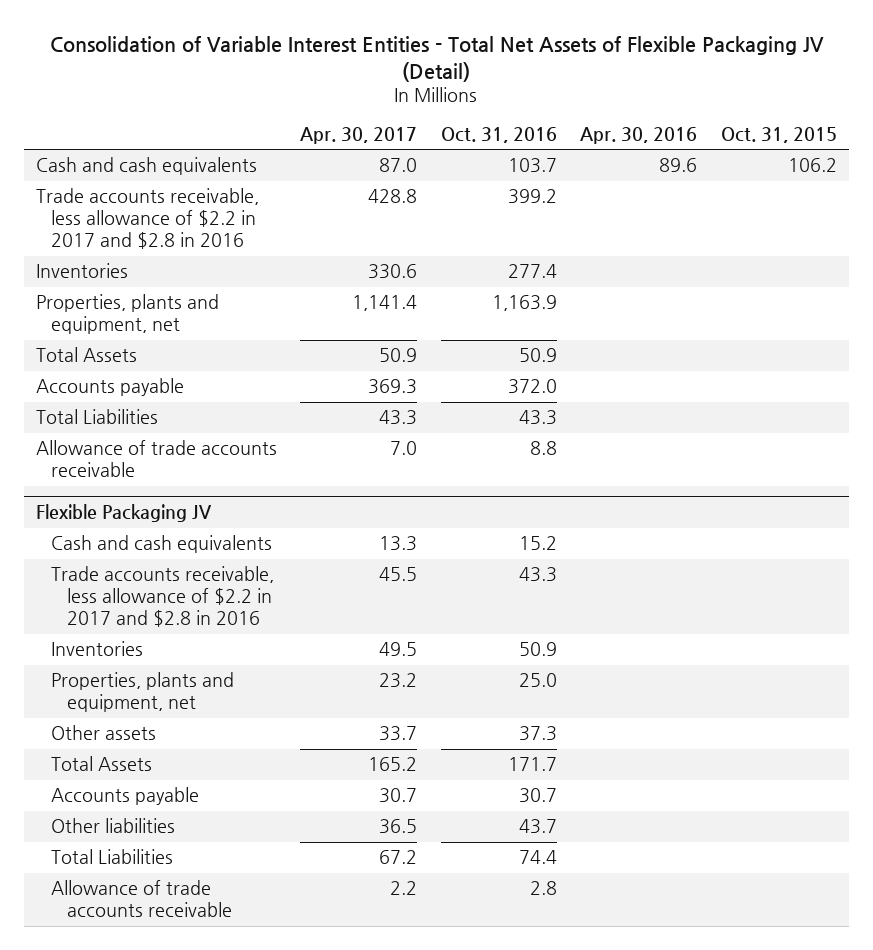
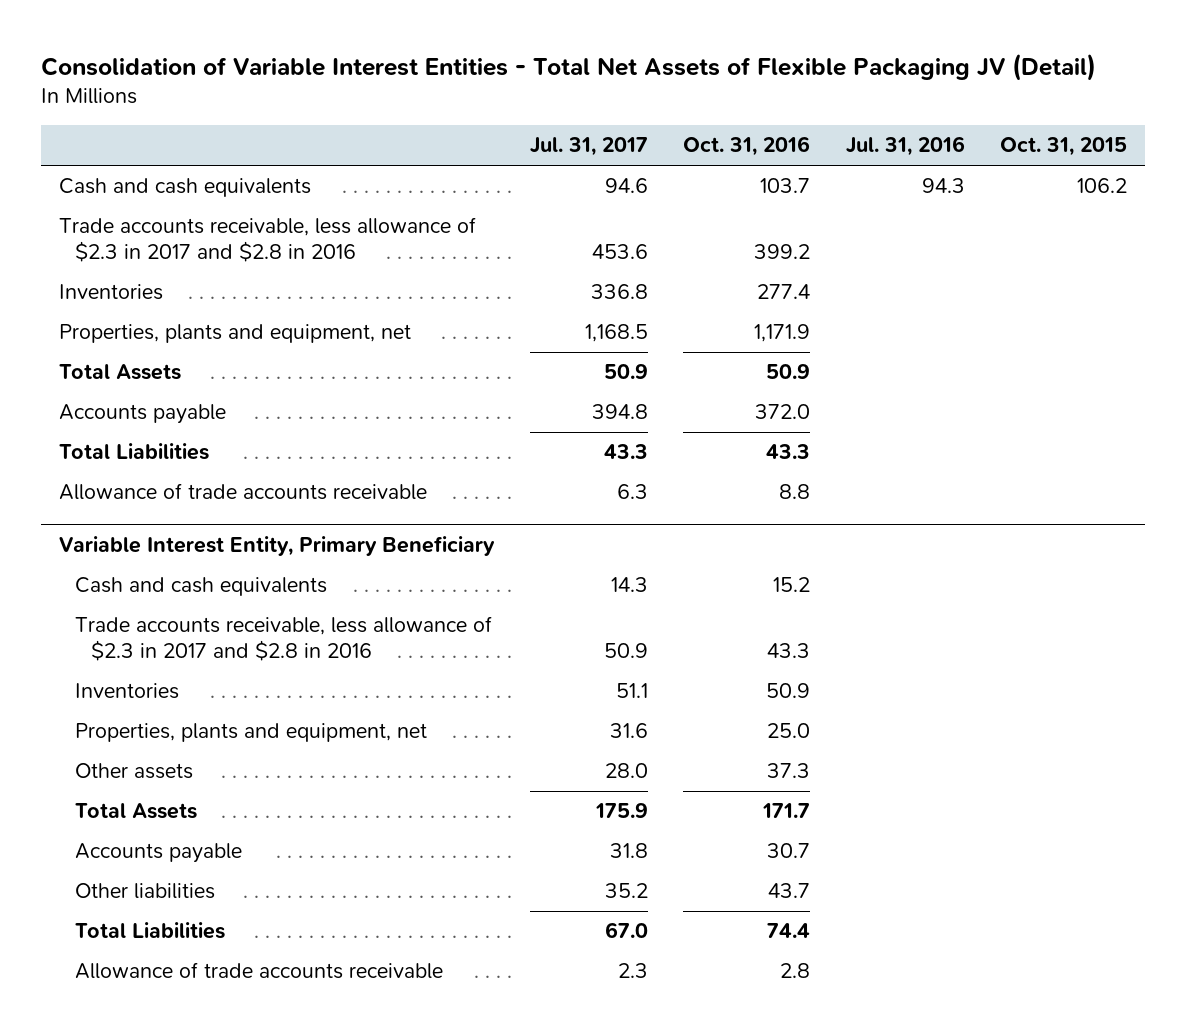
[300,126,418,144] Apr. 30, 2017 -> none
[580,126,698,144] Apr. 30, 2016 -> none
none -> [529,137,648,157] Jul. 31, 2017
none -> [845,136,965,157] Jul. 31, 2016
[35,188,259,250] Trade accounts receivable, less allowance of $2.2 in 2017 and $2.8 in 2016 -> [59,217,477,263] Trade accounts receivable, less allowance of $2.3 in 2017 and $2.8 in 2016
[491,295,557,312] 1,163.9 -> [754,324,811,343] 1,171.9
[35,504,212,523] Flexible Packaging JV -> none
none -> [59,536,496,557] Variable Interest Entity, Primary Beneficiary
[51,566,275,628] Trade accounts receivable, less allowance of $2.2 in 2017 and $2.8 in 2016 -> [75,616,493,662] Trade accounts receivable, less allowance of $2.3 in 2017 and $2.8 in 2016

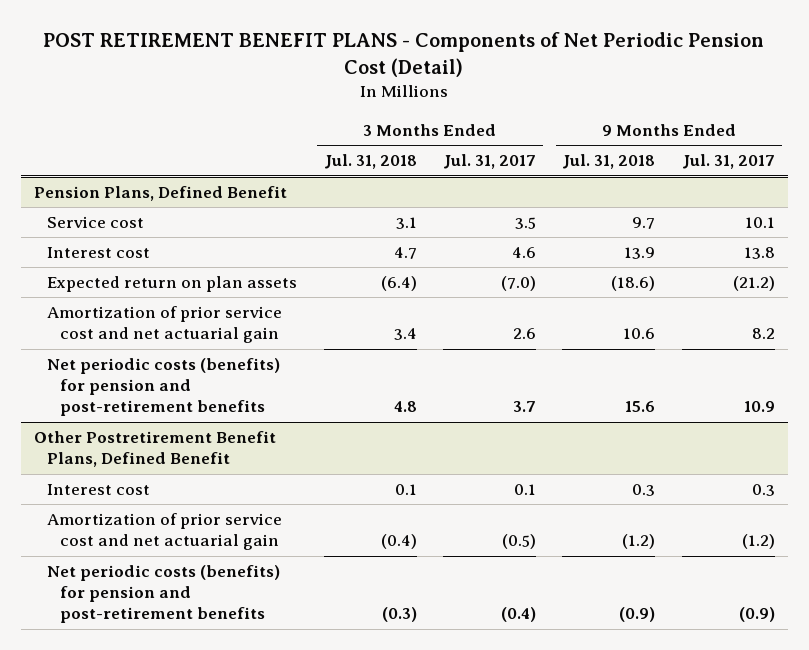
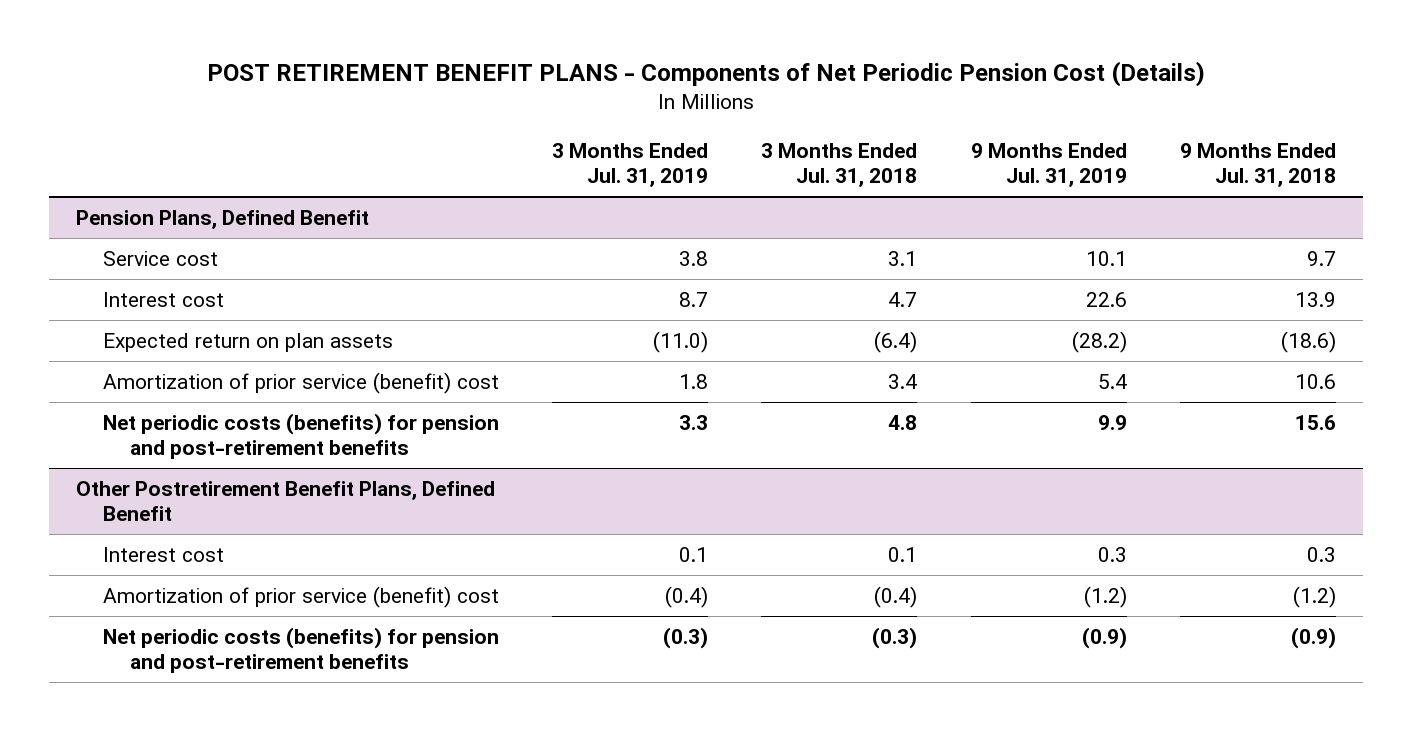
[43,32,765,78] POST RETIREMENT BENEFIT PLANS - Components of Net Periodic Pension Cost (Detail) -> [206,61,1205,88] POST RETIREMENT BENEFIT PLANS - Components of Net Periodic Pension Cost (Details)
[443,154,537,170] Jul. 31, 2017 -> none
[681,154,775,170] Jul. 31, 2017 -> none
none -> [552,143,709,188] 3 Months Ended Jul. 31, 2019
none -> [970,143,1127,188] 9 Months Ended Jul. 31, 2019
[47,306,283,344] Amortization of prior service cost and net actuarial gain -> [102,372,499,395] Amortization of prior service (benefit) cost
[47,513,283,551] Amortization of prior service cost and net actuarial gain -> [102,586,499,609] Amortization of prior service (benefit) cost

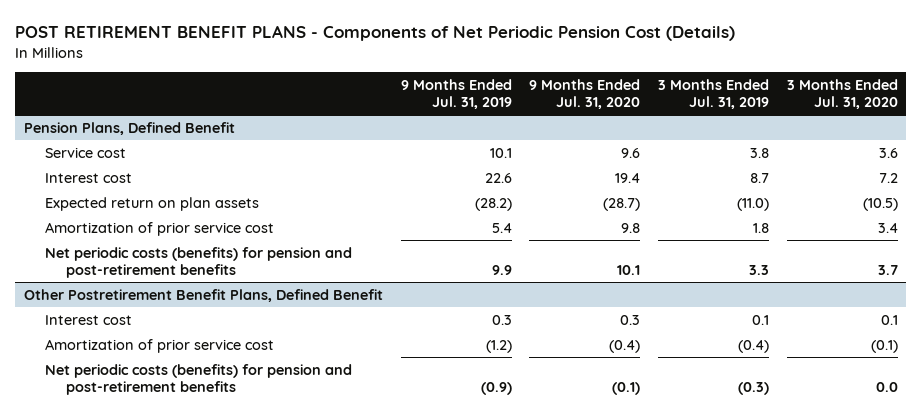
[761,143,918,188] 3 Months Ended Jul. 31, 2018 -> none
[1180,143,1337,188] 9 Months Ended Jul. 31, 2018 -> none
none -> [529,78,641,109] 9 Months Ended Jul. 31, 2020
none -> [786,78,898,109] 3 Months Ended Jul. 31, 2020
[102,372,499,395] Amortization of prior service (benefit) cost -> [44,221,274,236] Amortization of prior service cost
[102,586,499,609] Amortization of prior service (benefit) cost -> [44,338,274,353] Amortization of prior service cost

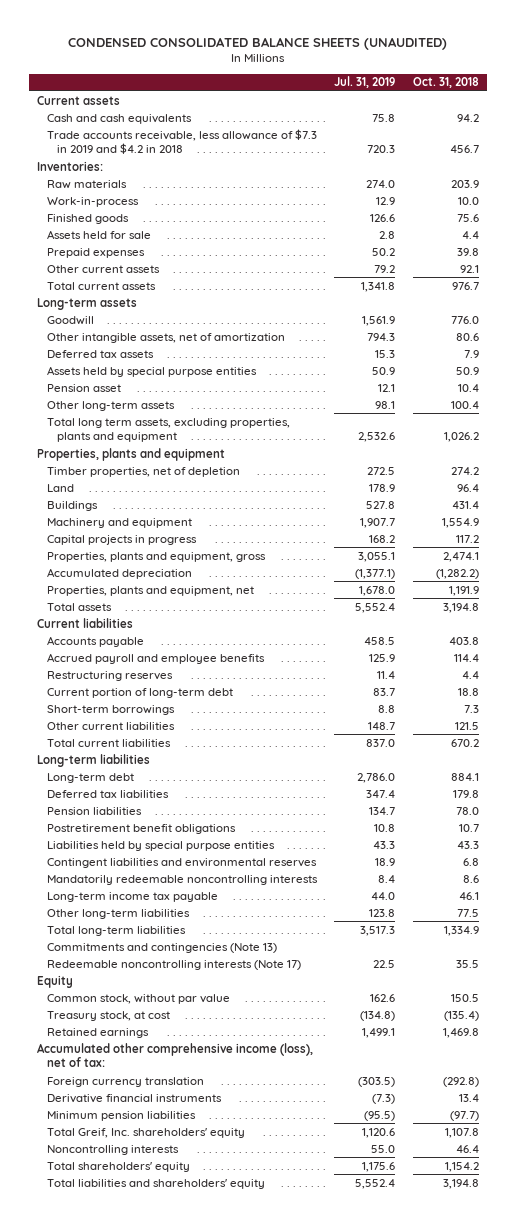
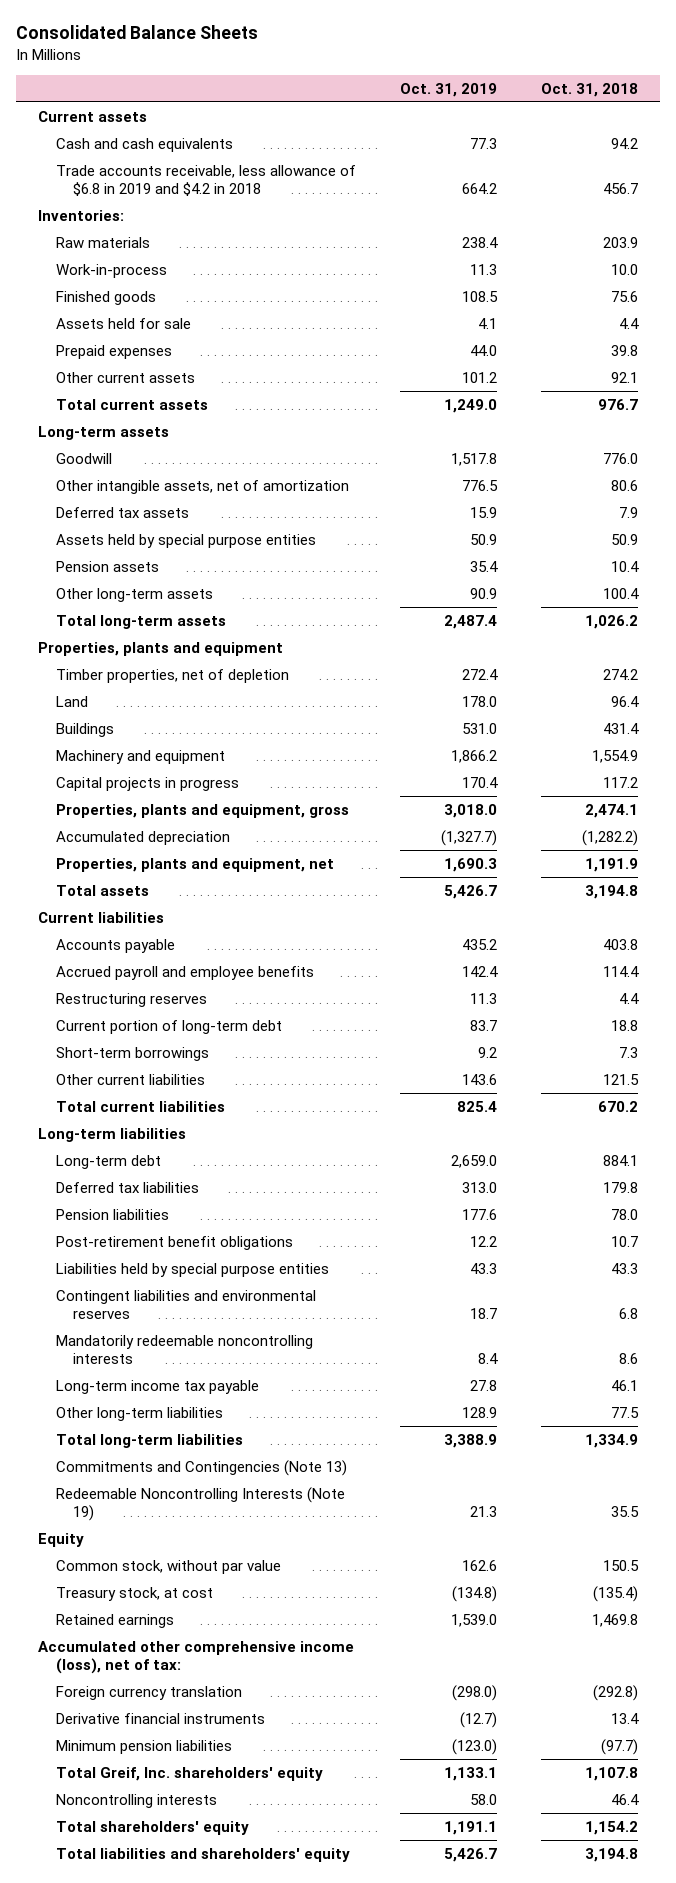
[68,36,448,50] CONDENSED CONSOLIDATED BALANCE SHEETS (UNAUDITED) -> [15,25,258,40] Consolidated Balance Sheets
[334,76,396,89] Jul. 31, 2019 -> none
none -> [399,82,497,97] Oct. 31, 2019
[47,128,318,154] Trade accounts receivable, less allowance of $7.3 in 2019 and $4.2 in 2018 -> [55,164,356,196] Trade accounts receivable, less allowance of $6.8 in 2019 and $4.2 in 2018
[47,383,122,392] Pension asset -> [55,560,159,572] Pension assets
[47,417,291,442] Total long term assets, excluding properties, plants and equipment -> [55,614,226,629] Total long-term assets
[47,823,237,834] Postretirement benefit obligations -> [55,1235,293,1250] Post-retirement benefit obligations
[47,942,278,953] Commitments and contingencies (Note 13) -> [55,1459,347,1476] Commitments and Contingencies (Note 13)
[47,959,302,970] Redeemable noncontrolling interests (Note 17) -> [55,1486,345,1521] Redeemable Noncontrolling Interests (Note 19)

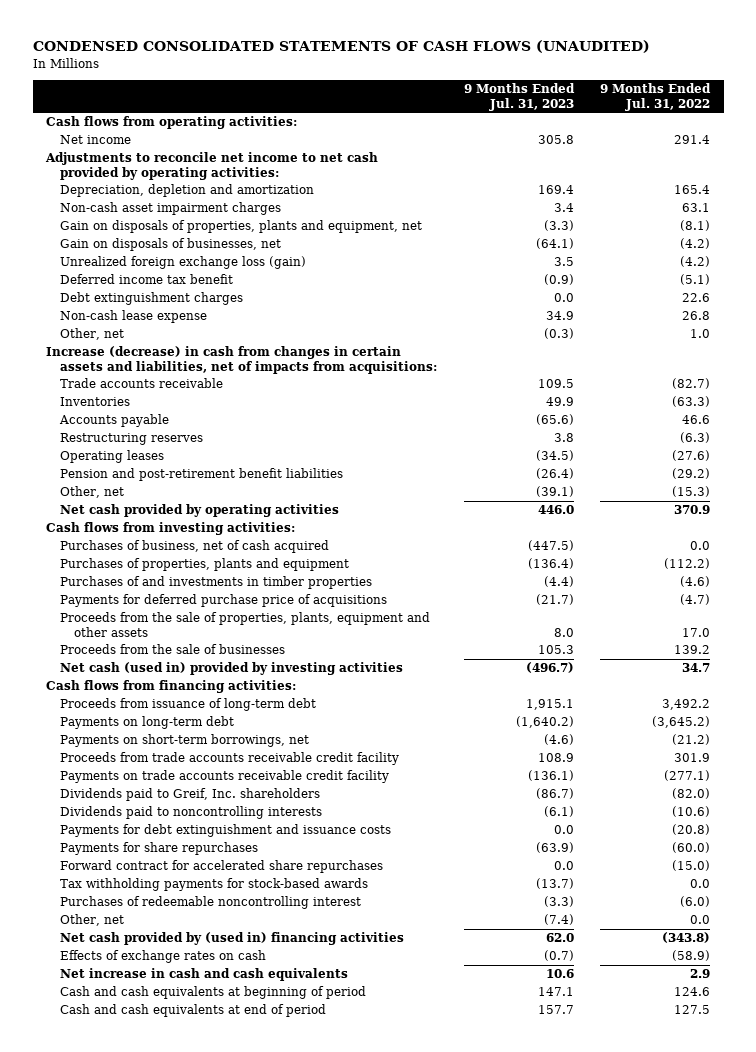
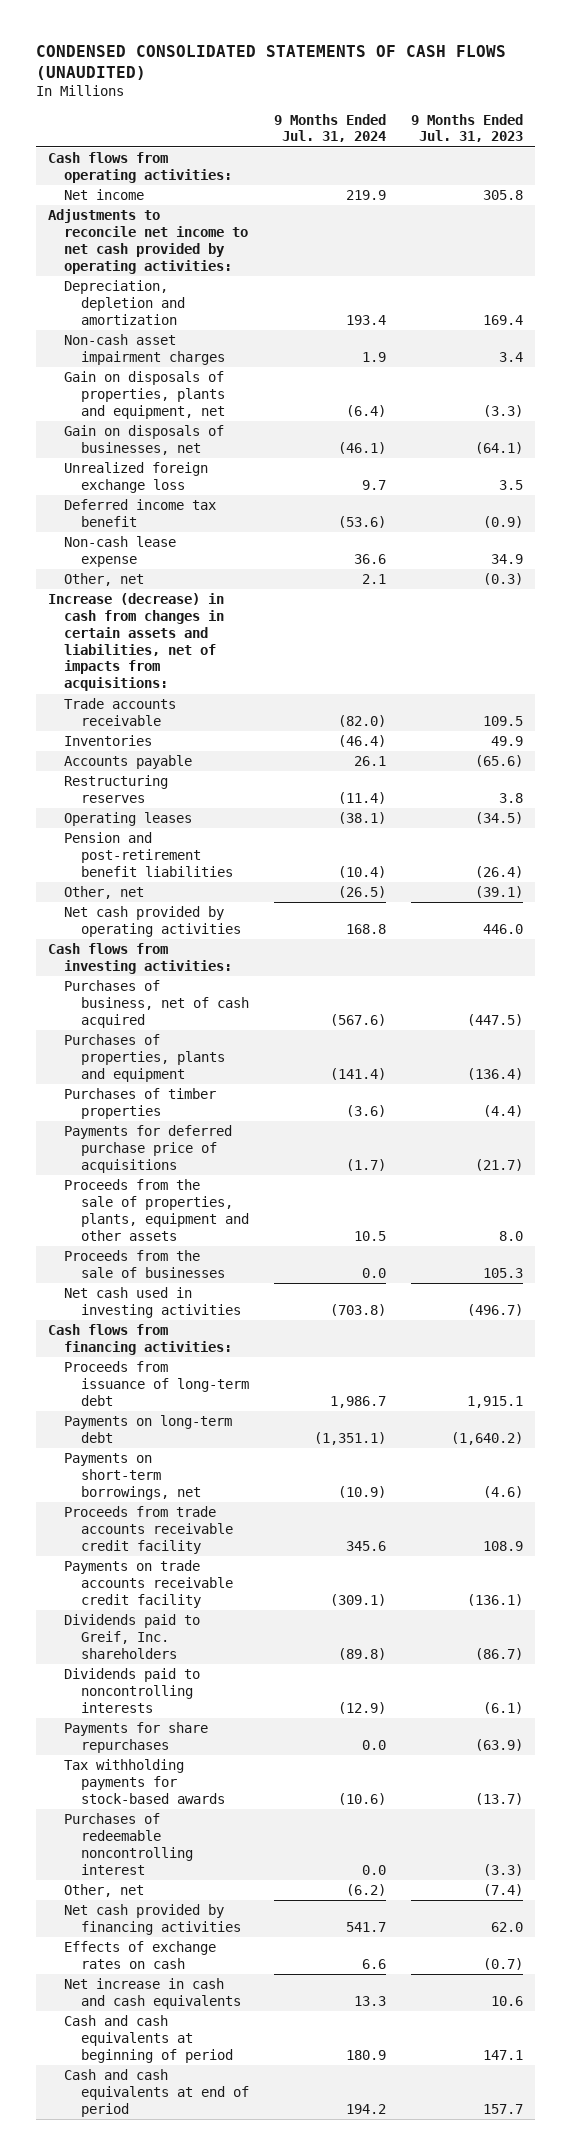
[600,83,712,111] 9 Months Ended Jul. 31, 2022 -> none
none -> [273,113,386,143] 9 Months Ended Jul. 31, 2024
[60,256,307,270] Unrealized foreign exchange loss (gain) -> [64,462,209,493] Unrealized foreign exchange loss
[60,292,244,306] Debt extinguishment charges -> none
[60,576,373,590] Purchases of and investments in timber properties -> [64,1088,217,1119] Purchases of timber properties
[60,662,404,676] Net cash (used in) provided by investing activities -> [64,1287,241,1318] Net cash used in investing activities
[60,824,392,838] Payments for debt extinguishment and issuance costs -> none
[60,860,384,874] Forward contract for accelerated share repurchases -> none
[60,932,405,946] Net cash provided by (used in) financing activities -> [64,1904,241,1935] Net cash provided by financing activities

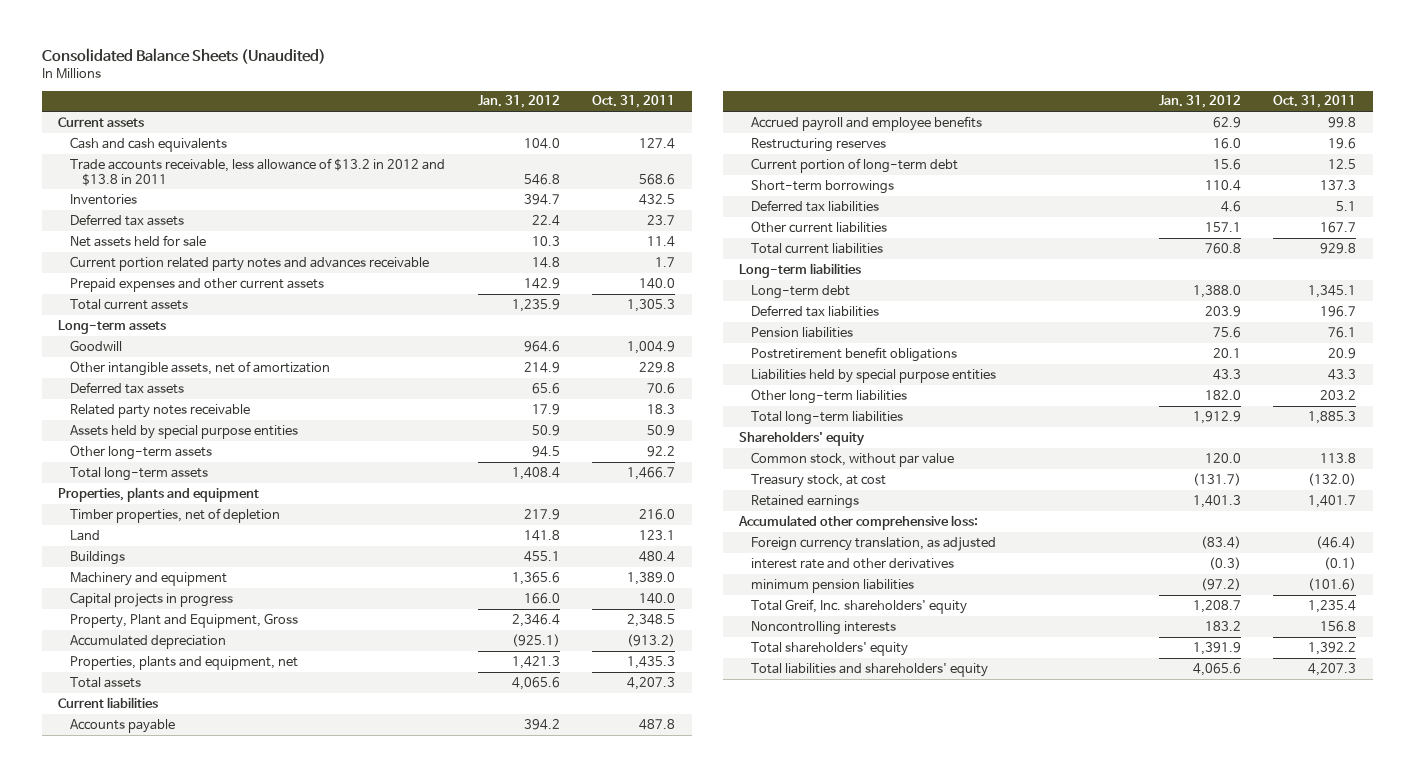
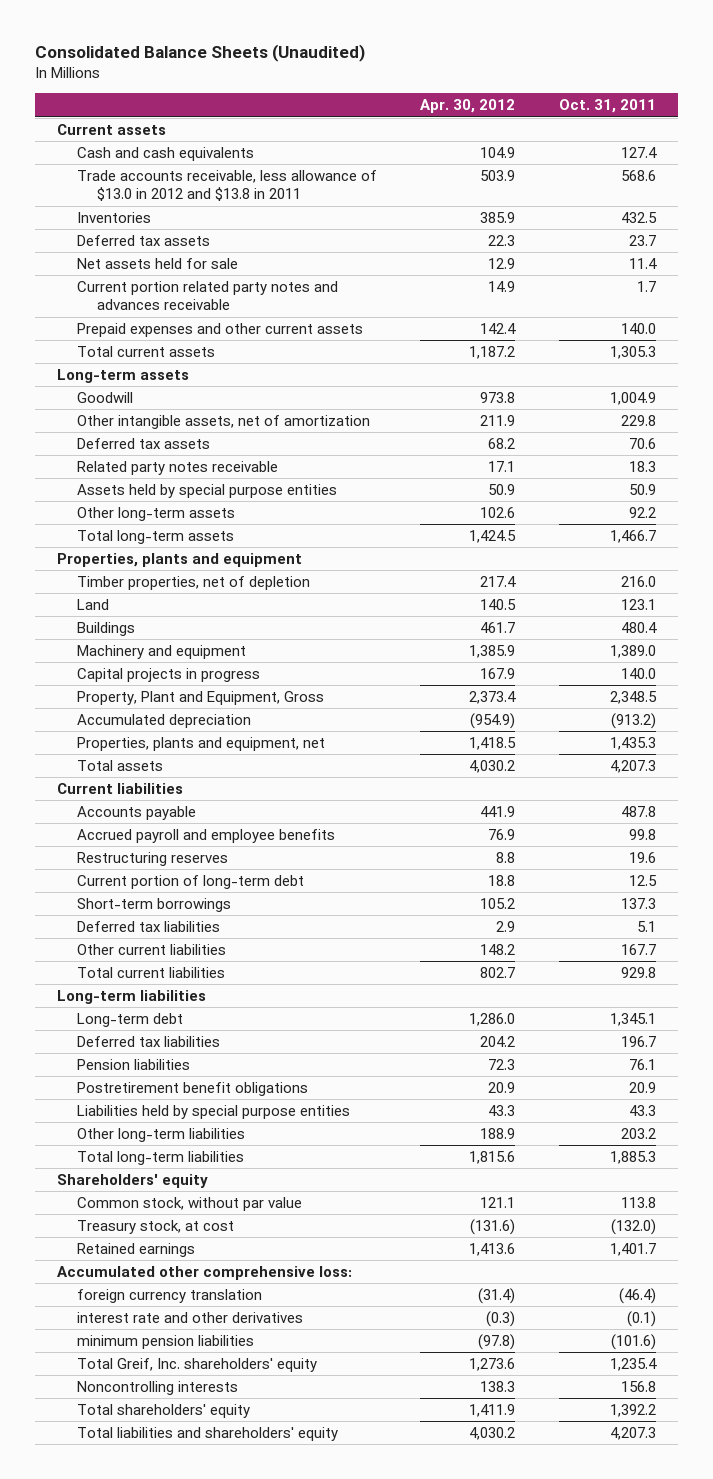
[477,95,560,109] Jan. 31, 2012 -> none
none -> [420,99,516,114] Apr. 30, 2012
[70,157,446,186] Trade accounts receivable, less allowance of $13.2 in 2012 and $13.8 in 2011 -> [76,169,377,202] Trade accounts receivable, less allowance of $13.0 in 2012 and $13.8 in 2011
[751,536,997,551] Foreign currency translation, as adjusted -> [76,1288,262,1303] foreign currency translation

